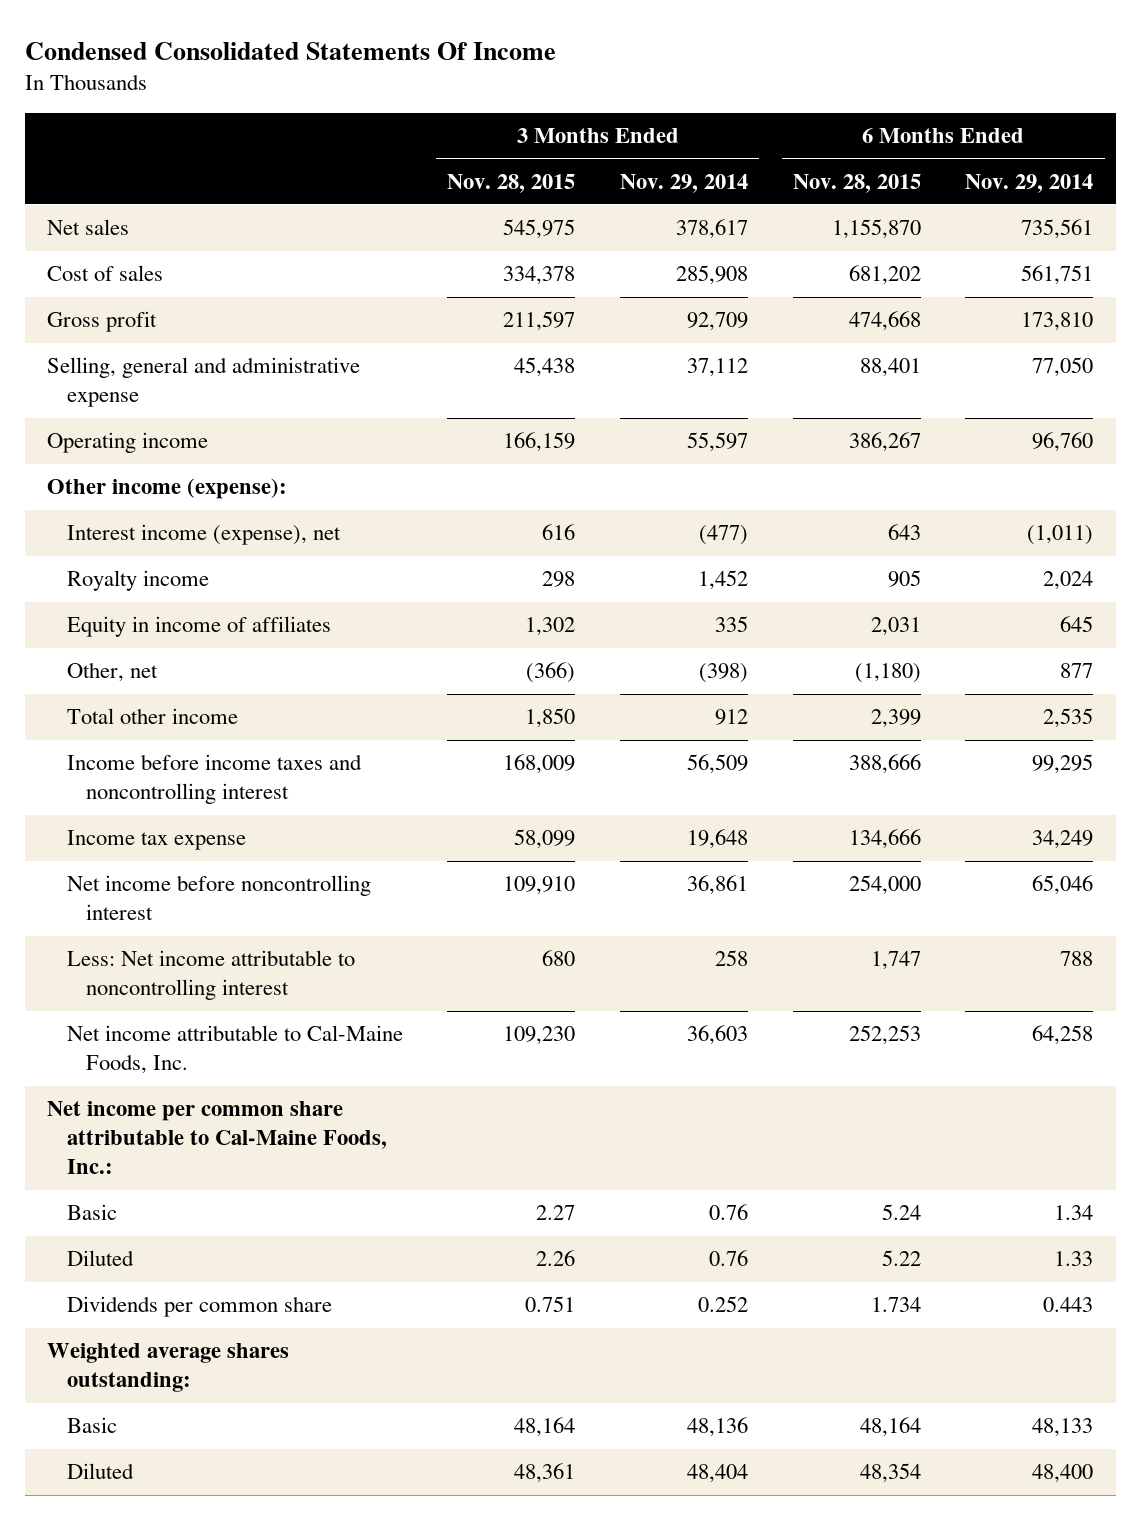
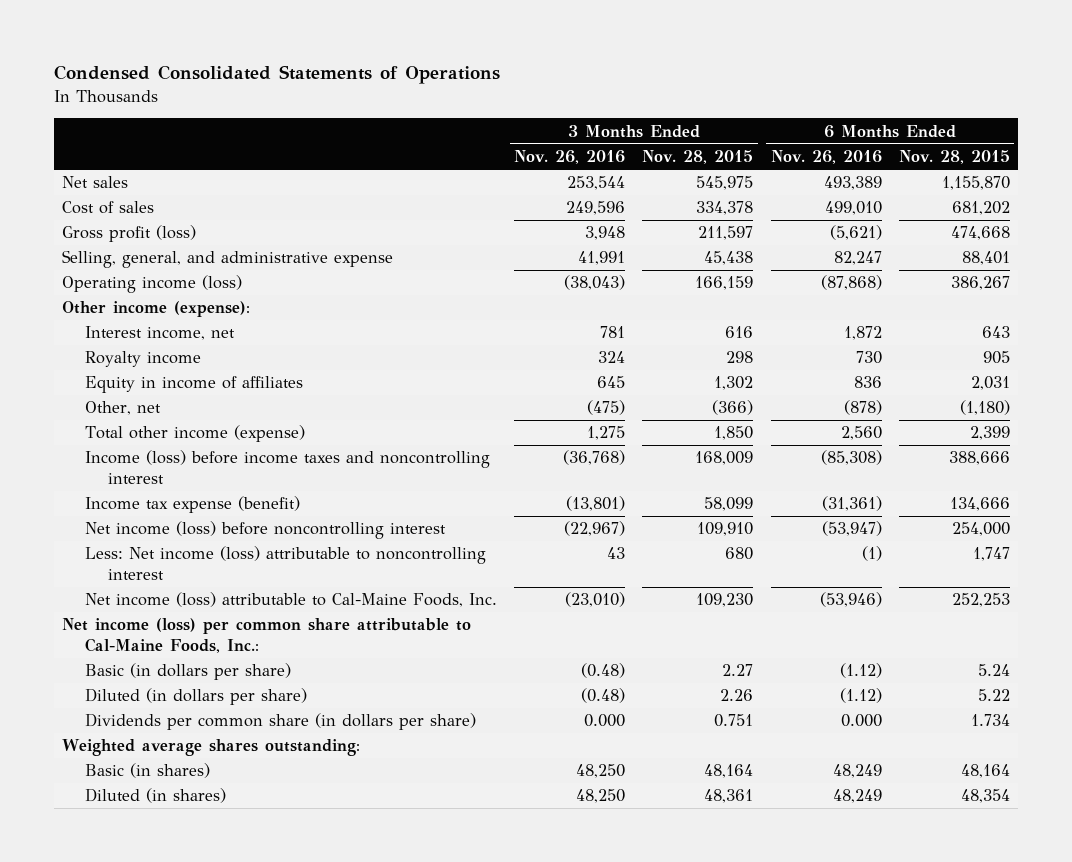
[24,41,556,60] Condensed Consolidated Statements Of Income -> [53,65,500,85] Condensed Consolidated Statements of Operations
[620,173,749,193] Nov. 29, 2014 -> none
[965,173,1094,193] Nov. 29, 2014 -> none
none -> [514,150,626,165] Nov. 26, 2016
none -> [770,150,882,165] Nov. 26, 2016
[47,311,158,333] Gross profit -> [62,225,197,243] Gross profit (loss)
[47,357,361,408] Selling, general and administrative expense -> [62,250,394,269] Selling, general, and administrative expense
[47,432,209,454] Operating income -> [62,275,243,294] Operating income (loss)
[66,524,341,546] Interest income (expense), net -> [85,326,236,341] Interest income, net
[66,708,238,725] Total other income -> [85,425,306,443] Total other income (expense)
[66,754,362,805] Income before income taxes and noncontrolling interest -> [85,450,491,485] Income (loss) before income taxes and noncontrolling interest
[66,830,246,851] Income tax expense -> [85,496,301,514] Income tax expense (benefit)
[66,875,371,921] Net income before noncontrolling interest -> [85,521,447,540] Net income (loss) before noncontrolling interest
[66,950,355,1001] Less: Net income attributable to noncontrolling interest -> [85,546,487,581] Less: Net income (loss) attributable to noncontrolling interest
[66,1025,403,1075] Net income attributable to Cal-Maine Foods, Inc. -> [85,592,498,608] Net income (loss) attributable to Cal-Maine Foods, Inc.
[47,1101,387,1175] Net income per common share attributable to Cal-Maine Foods, Inc.: -> [62,618,472,654] Net income (loss) per common share attributable to Cal-Maine Foods, Inc.:
[66,1204,117,1221] Basic -> [85,663,292,681] Basic (in dollars per share)
[66,1250,134,1267] Diluted -> [85,688,308,706] Diluted (in dollars per share)
[66,1296,332,1318] Dividends per common share -> [85,713,477,731] Dividends per common share (in dollars per share)
[66,1417,117,1434] Basic -> [85,763,211,779] Basic (in shares)
[66,1463,134,1480] Diluted -> [85,788,227,804] Diluted (in shares)

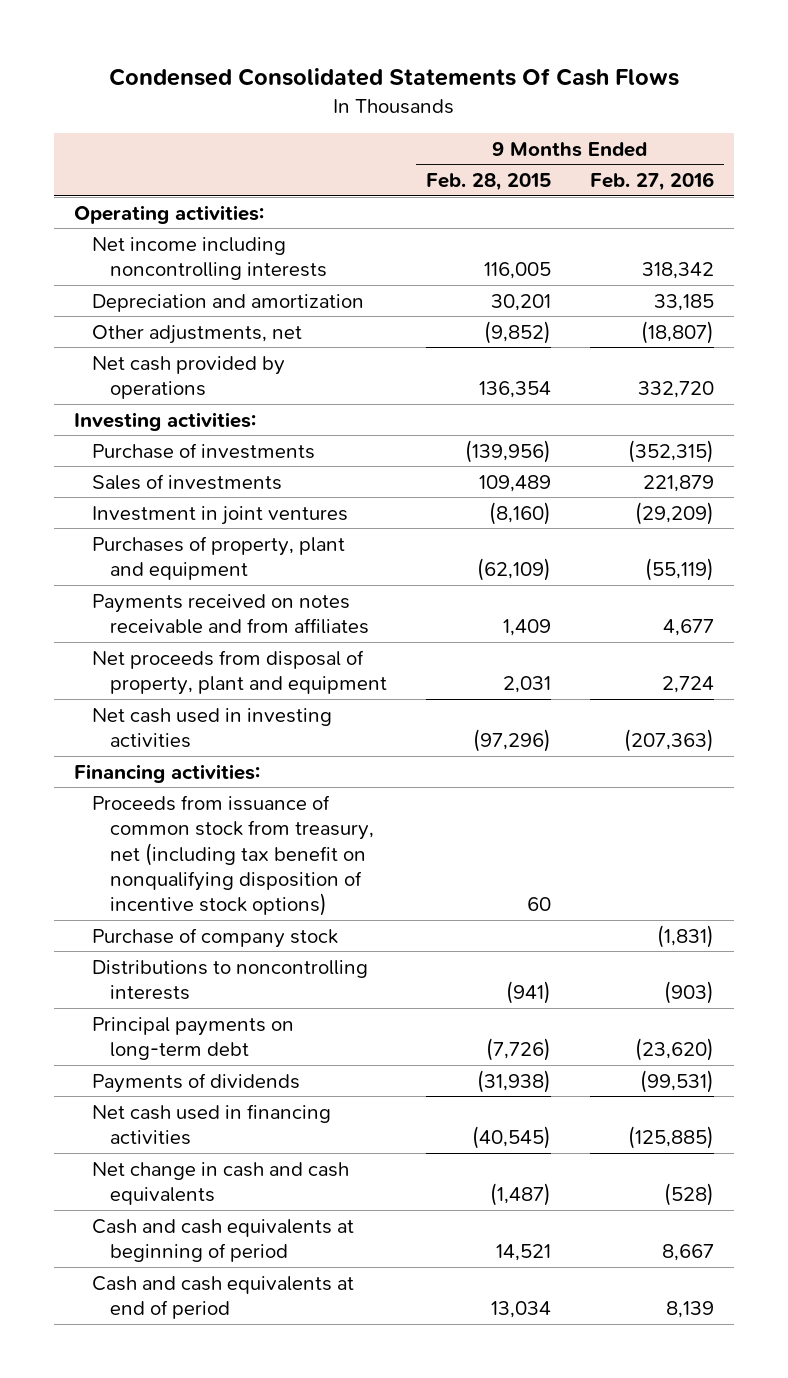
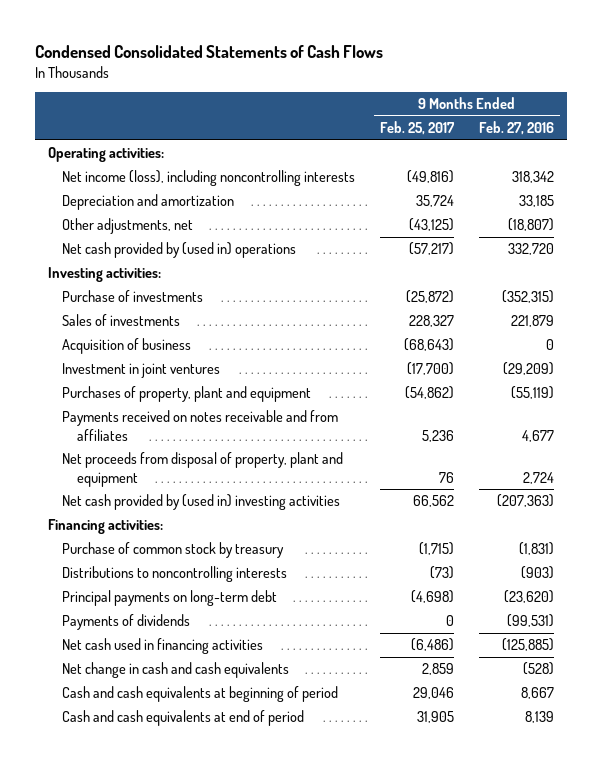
[108,68,679,87] Condensed Consolidated Statements Of Cash Flows -> [35,44,384,58] Condensed Consolidated Statements of Cash Flows
[425,172,551,191] Feb. 28, 2015 -> none
none -> [380,121,456,136] Feb. 25, 2017
[91,236,327,281] Net income including noncontrolling interests -> [62,170,356,187] Net income (loss), including noncontrolling interests
[91,355,285,400] Net cash provided by operations -> [62,242,297,259] Net cash provided by (used in) operations
none -> [62,338,192,355] Acquisition of business
[91,707,332,749] Net cash used in investing activities -> [62,494,341,511] Net cash provided by (used in) investing activities
[91,794,374,917] Proceeds from issuance of common stock from treasury, net (including tax benefit on nonqualifying disposition of incentive stock options) -> none
[91,927,338,948] Purchase of company stock -> [62,542,285,559] Purchase of common stock by treasury

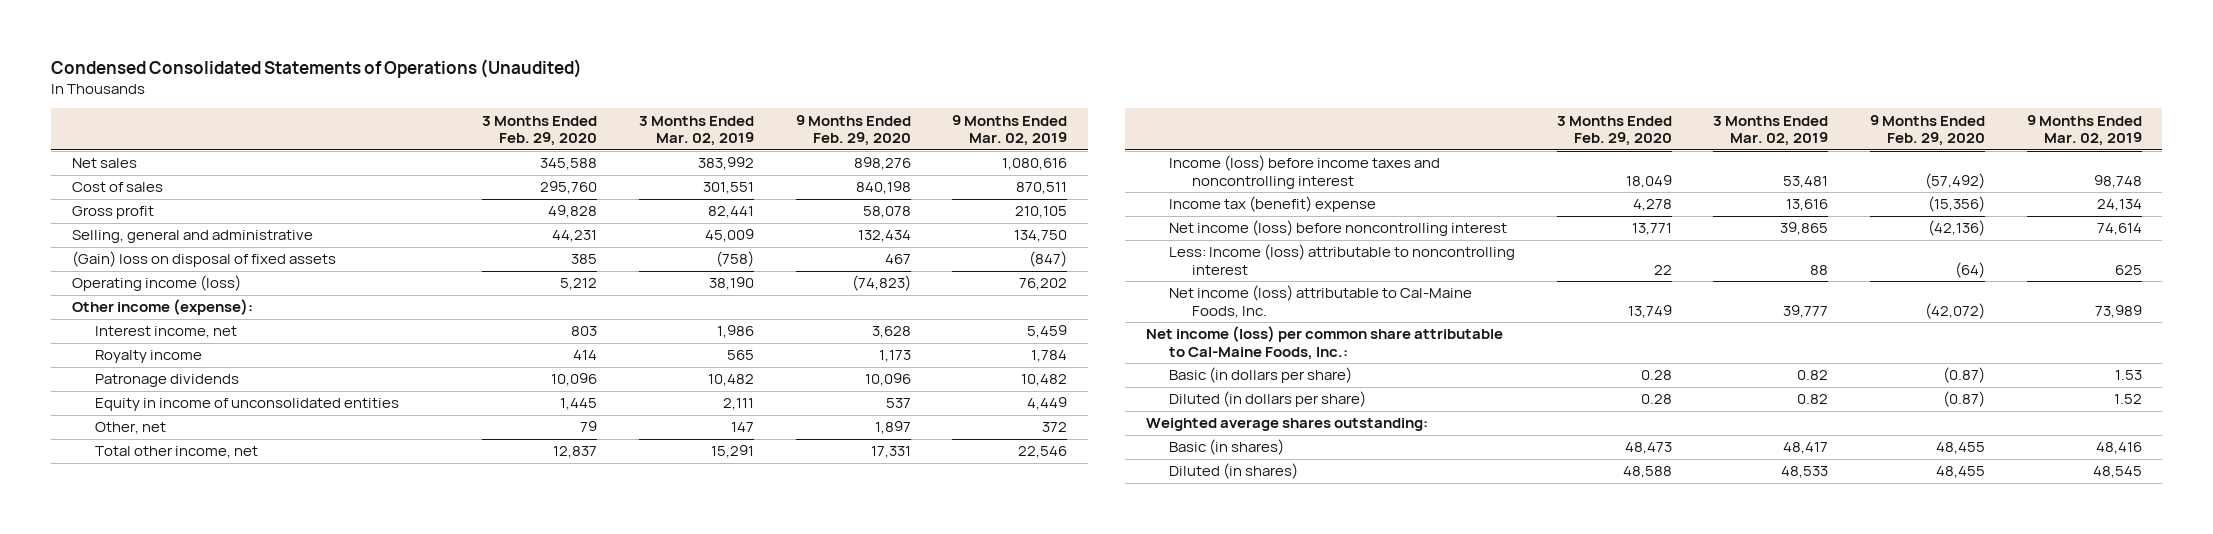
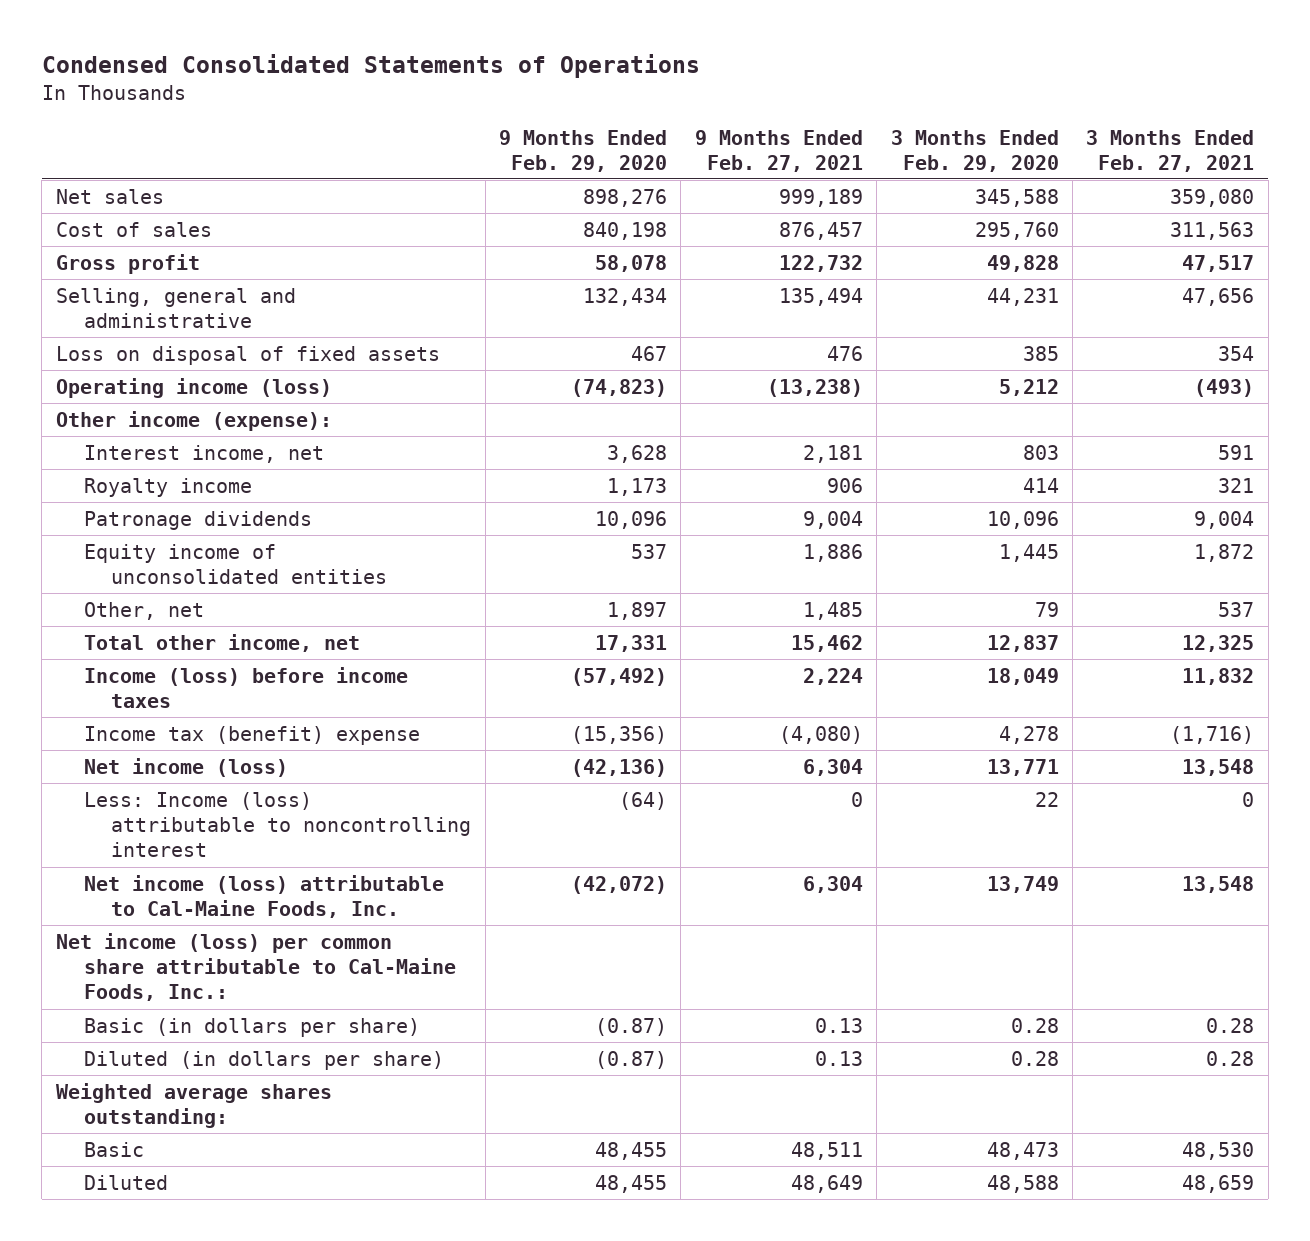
[50,58,582,78] Condensed Consolidated Statements of Operations (Unaudited) -> [41,54,700,79] Condensed Consolidated Statements of Operations
[638,115,754,147] 3 Months Ended Mar. 02, 2019 -> none
[952,114,1068,147] 9 Months Ended Mar. 02, 2019 -> none
none -> [694,129,863,172] 9 Months Ended Feb. 27, 2021
none -> [1086,129,1255,172] 3 Months Ended Feb. 27, 2021
[71,251,336,268] (Gain) loss on disposal of fixed assets -> [55,345,440,365] Loss on disposal of fixed assets
[94,398,399,412] Equity in income of unconsolidated entities -> [83,543,388,585] Equity income of unconsolidated entities
[1168,155,1440,189] Income (loss) before income taxes and noncontrolling interest -> [83,666,408,709] Income (loss) before income taxes
[1168,220,1507,237] Net income (loss) before noncontrolling interest -> [83,757,288,777] Net income (loss)
[1168,439,1284,456] Basic (in shares) -> [83,1141,144,1157] Basic
[1168,463,1298,480] Diluted (in shares) -> [83,1174,168,1190] Diluted

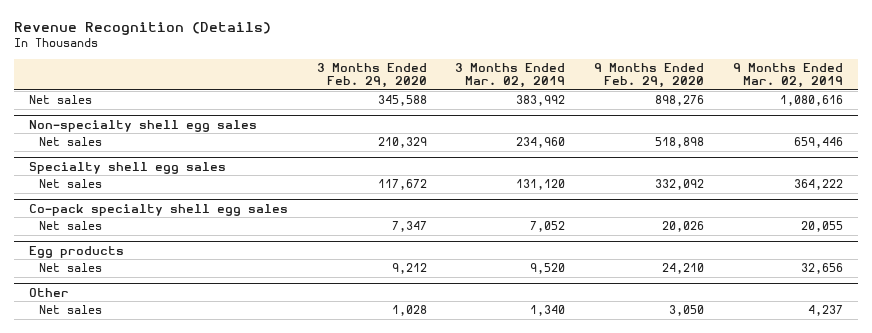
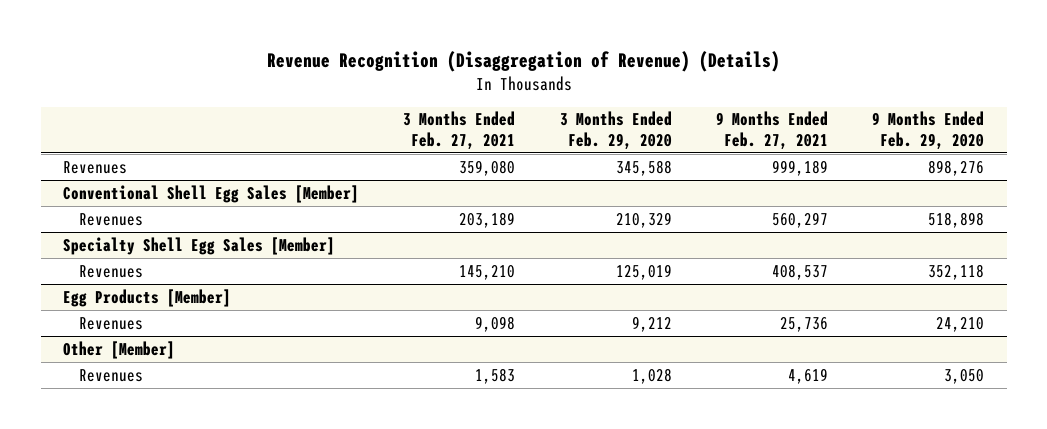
[14,21,272,35] Revenue Recognition (Details) -> [266,50,780,72] Revenue Recognition (Disaggregation of Revenue) (Details)
[455,62,566,89] 3 Months Ended Mar. 02, 2019 -> none
[733,62,844,89] 9 Months Ended Mar. 02, 2019 -> none
none -> [403,111,516,150] 3 Months Ended Feb. 27, 2021
none -> [715,111,828,150] 9 Months Ended Feb. 27, 2021
[38,179,102,189] Net sales -> none
[28,203,288,216] Co-pack specialty shell egg sales -> none
[38,221,102,231] Net sales -> none
[28,95,92,105] Net sales -> [62,160,127,174] Revenues
[28,119,257,132] Non-specialty shell egg sales -> [62,184,359,203] Conventional Shell Egg Sales [Member]
[38,137,102,147] Net sales -> [78,212,143,226] Revenues
[28,161,226,174] Specialty shell egg sales -> [62,236,335,255] Specialty Shell Egg Sales [Member]
none -> [78,264,143,278] Revenues
[28,245,124,258] Egg products -> [62,288,231,307] Egg Products [Member]
[38,263,102,273] Net sales -> [78,316,143,330] Revenues
[28,287,69,297] Other -> [62,340,175,359] Other [Member]
[38,305,102,315] Net sales -> [78,368,143,382] Revenues

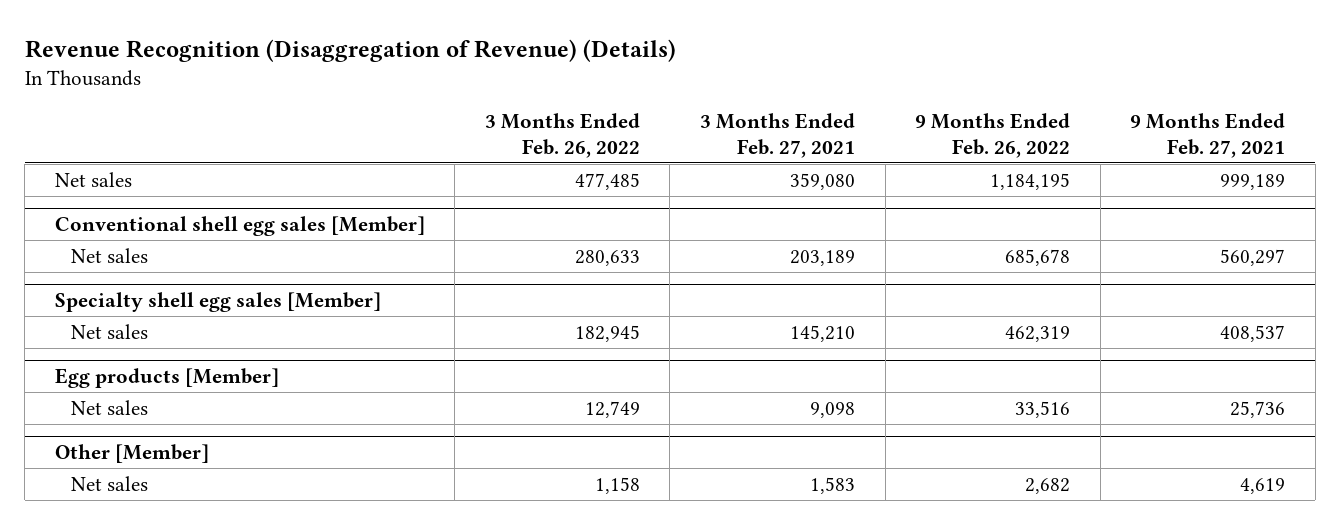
[559,111,672,150] 3 Months Ended Feb. 29, 2020 -> none
[872,111,985,150] 9 Months Ended Feb. 29, 2020 -> none
none -> [484,113,640,158] 3 Months Ended Feb. 26, 2022
none -> [915,113,1071,158] 9 Months Ended Feb. 26, 2022
[62,160,127,174] Revenues -> [54,171,132,187] Net sales
[62,184,359,203] Conventional Shell Egg Sales [Member] -> [54,216,425,237] Conventional shell egg sales [Member]
[78,212,143,226] Revenues -> [70,247,148,263] Net sales
[62,236,335,255] Specialty Shell Egg Sales [Member] -> [54,292,381,313] Specialty shell egg sales [Member]
[78,264,143,278] Revenues -> [70,323,148,339] Net sales
[62,288,231,307] Egg Products [Member] -> [54,368,279,389] Egg products [Member]
[78,316,143,330] Revenues -> [70,399,148,415] Net sales
[78,368,143,382] Revenues -> [70,475,148,491] Net sales

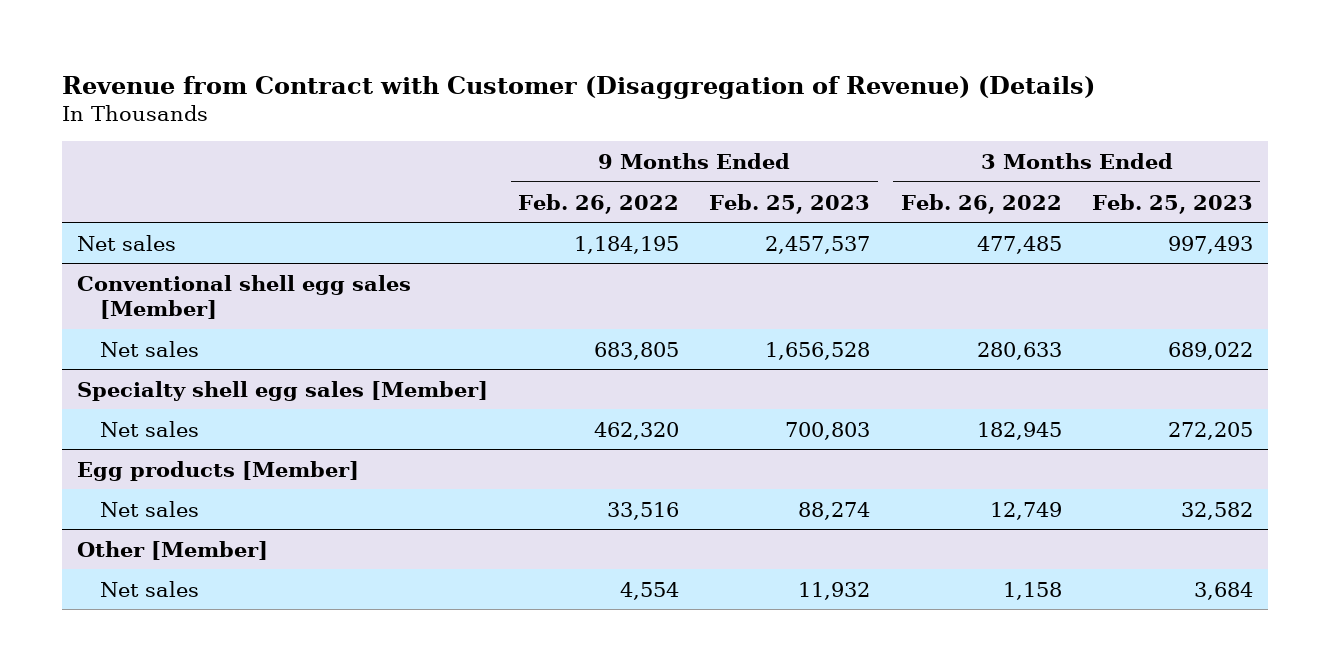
[24,38,676,62] Revenue Recognition (Disaggregation of Revenue) (Details) -> [62,75,1096,99] Revenue from Contract with Customer (Disaggregation of Revenue) (Details)
[700,113,856,158] 3 Months Ended Feb. 27, 2021 -> none
[1130,113,1286,158] 9 Months Ended Feb. 27, 2021 -> none
none -> [709,193,871,214] Feb. 25, 2023
none -> [1091,193,1253,214] Feb. 25, 2023
[1005,248,1071,266] 685,678 -> [594,341,680,360] 683,805
[1005,325,1071,342] 462,319 -> [594,421,680,440] 462,320
[1025,477,1071,494] 2,682 -> [620,581,680,600] 4,554

